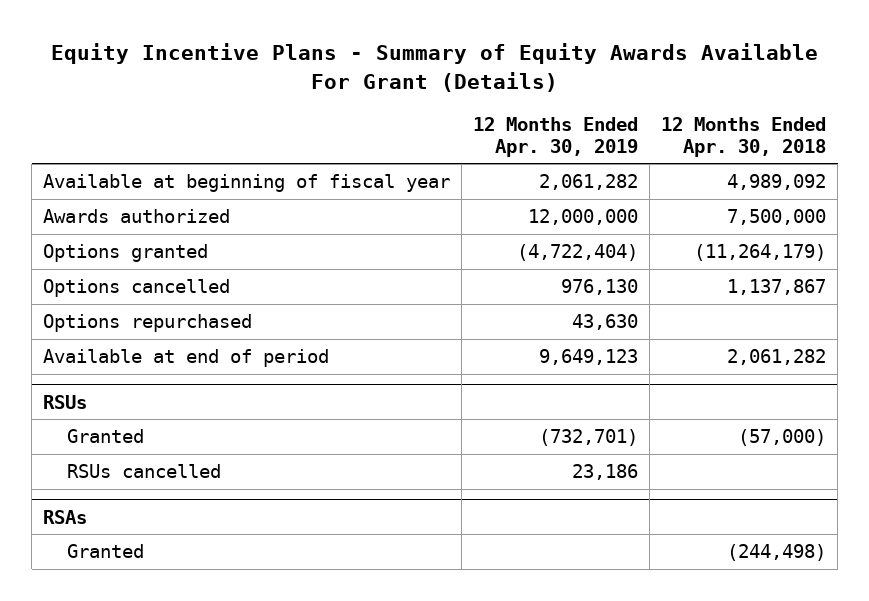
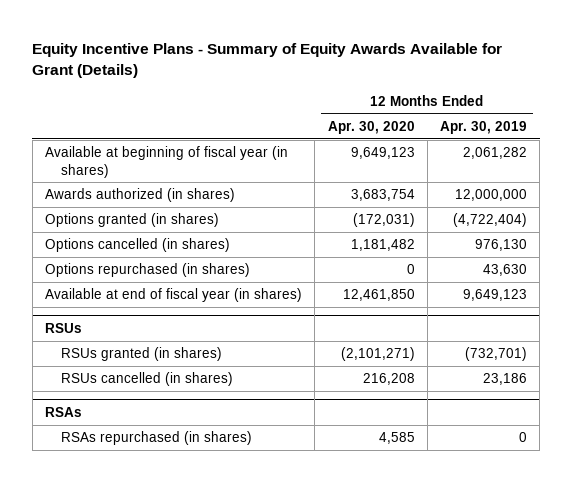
[50,43,818,92] Equity Incentive Plans - Summary of Equity Awards Available For Grant (Details) -> [32,42,503,78] Equity Incentive Plans - Summary of Equity Awards Available for Grant (Details)
[661,117,827,157] 12 Months Ended Apr. 30, 2018 -> none
none -> [327,120,415,134] Apr. 30, 2020
[43,174,451,193] Available at beginning of fiscal year -> [45,146,289,178] Available at beginning of fiscal year (in shares)
[43,209,231,224] Awards authorized -> [45,188,236,203] Awards authorized (in shares)
[43,244,209,263] Options granted -> [45,213,220,228] Options granted (in shares)
[43,279,231,298] Options cancelled -> [45,238,231,253] Options cancelled (in shares)
[43,314,253,333] Options repurchased -> [45,263,251,278] Options repurchased (in shares)
[43,349,330,368] Available at end of period -> [45,288,303,303] Available at end of fiscal year (in shares)
[66,429,144,444] Granted -> [60,347,222,362] RSUs granted (in shares)
[66,464,221,479] RSUs cancelled -> [60,372,233,387] RSUs cancelled (in shares)
[66,544,144,559] Granted -> none
none -> [60,431,252,446] RSAs repurchased (in shares)

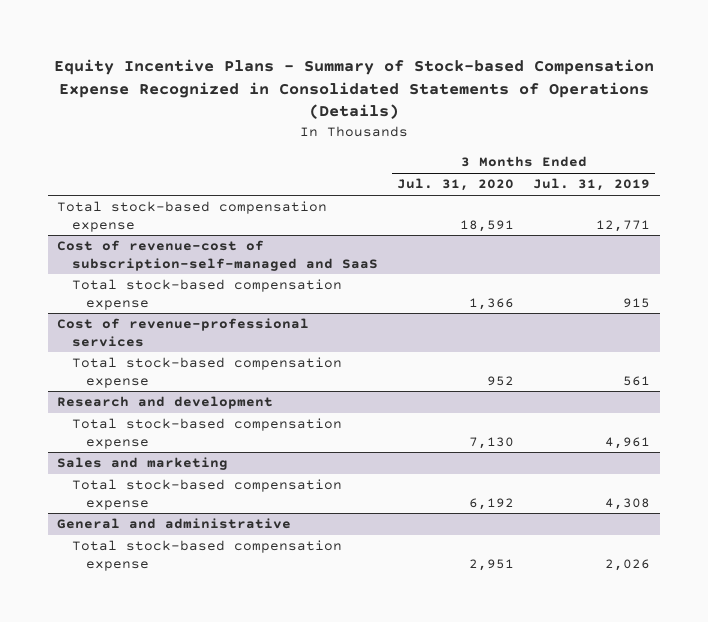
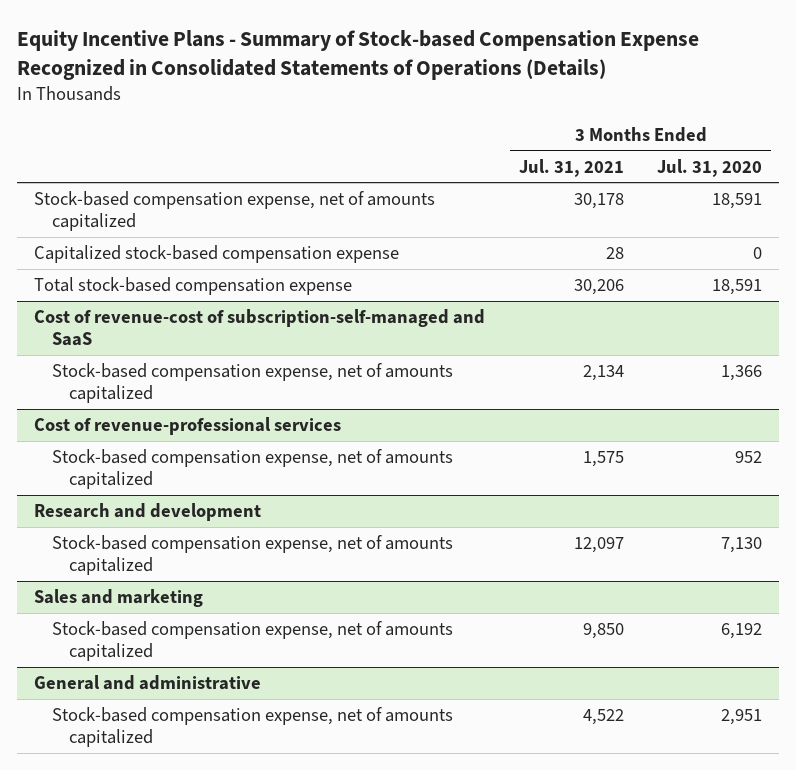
[533,178,651,192] Jul. 31, 2019 -> none
none -> [518,158,624,177] Jul. 31, 2021
none -> [34,191,436,232] Stock-based compensation expense, net of amounts capitalized
none -> [34,245,400,264] Capitalized stock-based compensation expense
[71,279,342,310] Total stock-based compensation expense -> [51,363,453,404] Stock-based compensation expense, net of amounts capitalized
[71,357,342,388] Total stock-based compensation expense -> [51,449,453,490] Stock-based compensation expense, net of amounts capitalized
[71,418,342,449] Total stock-based compensation expense -> [51,535,453,576] Stock-based compensation expense, net of amounts capitalized
[71,479,342,510] Total stock-based compensation expense -> [51,621,453,662] Stock-based compensation expense, net of amounts capitalized
[71,540,342,571] Total stock-based compensation expense -> [51,707,453,748] Stock-based compensation expense, net of amounts capitalized

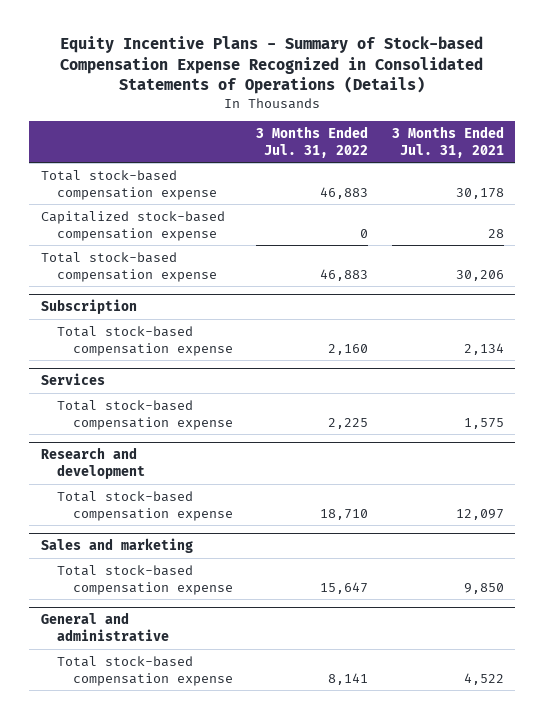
[657,158,763,177] Jul. 31, 2020 -> none
none -> [256,125,369,158] 3 Months Ended Jul. 31, 2022
[34,191,436,232] Stock-based compensation expense, net of amounts capitalized -> [40,169,218,200] Total stock-based compensation expense
[34,309,486,347] Cost of revenue-cost of subscription-self-managed and SaaS -> [40,299,137,315] Subscription
[51,363,453,404] Stock-based compensation expense, net of amounts capitalized -> [57,325,234,356] Total stock-based compensation expense
[34,417,342,436] Cost of revenue-professional services -> [40,373,105,386] Services
[51,449,453,490] Stock-based compensation expense, net of amounts capitalized -> [57,399,234,430] Total stock-based compensation expense
[51,535,453,576] Stock-based compensation expense, net of amounts capitalized -> [57,490,234,521] Total stock-based compensation expense
[51,621,453,662] Stock-based compensation expense, net of amounts capitalized -> [57,564,234,595] Total stock-based compensation expense
[51,707,453,748] Stock-based compensation expense, net of amounts capitalized -> [57,655,234,686] Total stock-based compensation expense

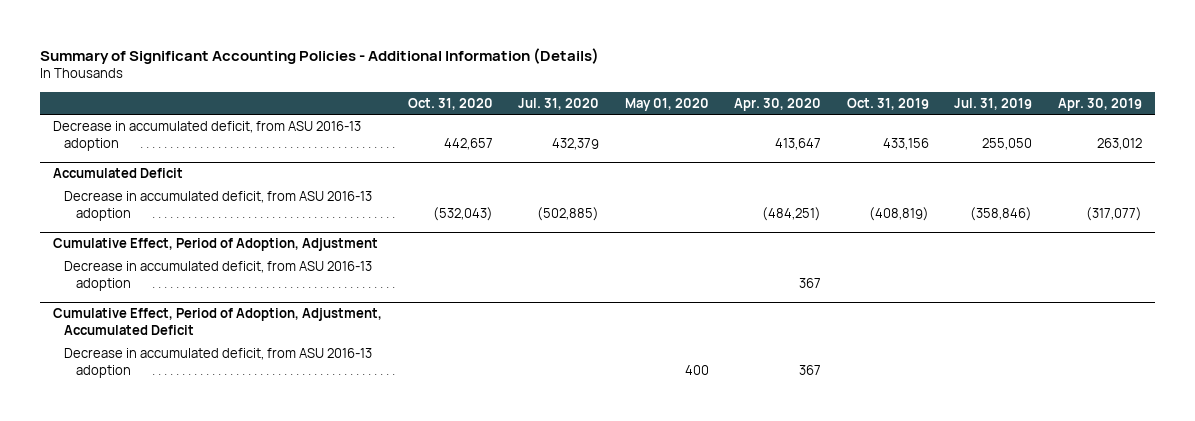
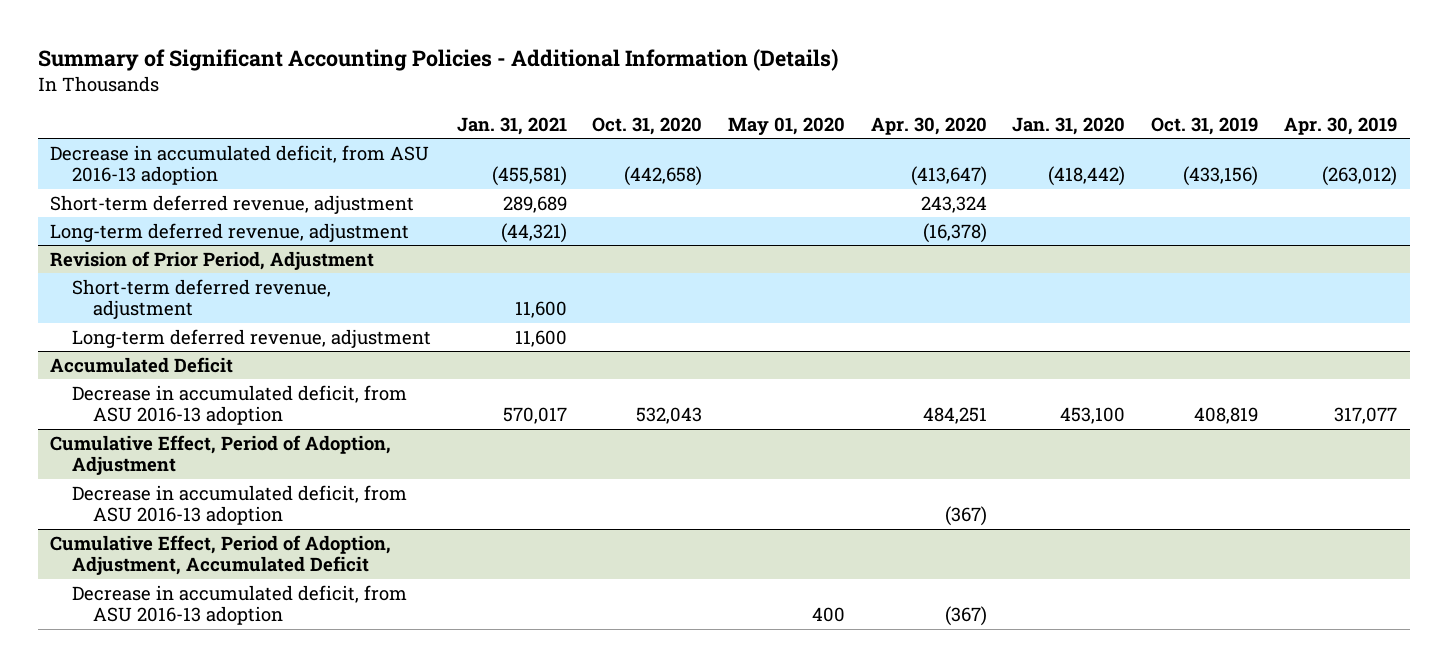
[518,97,600,110] Jul. 31, 2020 -> none
[954,97,1033,110] Jul. 31, 2019 -> none
none -> [456,116,567,135] Jan. 31, 2021
none -> [1012,116,1126,135] Jan. 31, 2020
[443,137,493,150] 442,657 -> [624,166,703,187] (442,658)
[775,137,822,150] 413,647 -> [910,166,987,187] (413,647)
[882,137,929,150] 433,156 -> [1183,166,1259,187] (433,156)
[1096,137,1142,150] 263,012 -> [1321,166,1397,187] (263,012)
none -> [50,194,415,214] Short-term deferred revenue, adjustment
none -> [50,222,410,242] Long-term deferred revenue, adjustment
none -> [50,250,375,270] Revision of Prior Period, Adjustment
none -> [71,278,331,320] Short-term deferred revenue, adjustment
none -> [71,328,431,348] Long-term deferred revenue, adjustment
[432,206,493,221] (532,043) -> [636,407,703,425] 532,043
[762,206,822,221] (484,251) -> [922,407,987,425] 484,251
[868,206,929,221] (408,819) -> [1194,407,1259,425] 408,819
[1085,206,1142,221] (317,077) -> [1333,407,1397,425] 317,077
[799,277,822,288] 367 -> [944,506,987,527] (367)
[799,364,822,375] 367 -> [944,606,987,627] (367)

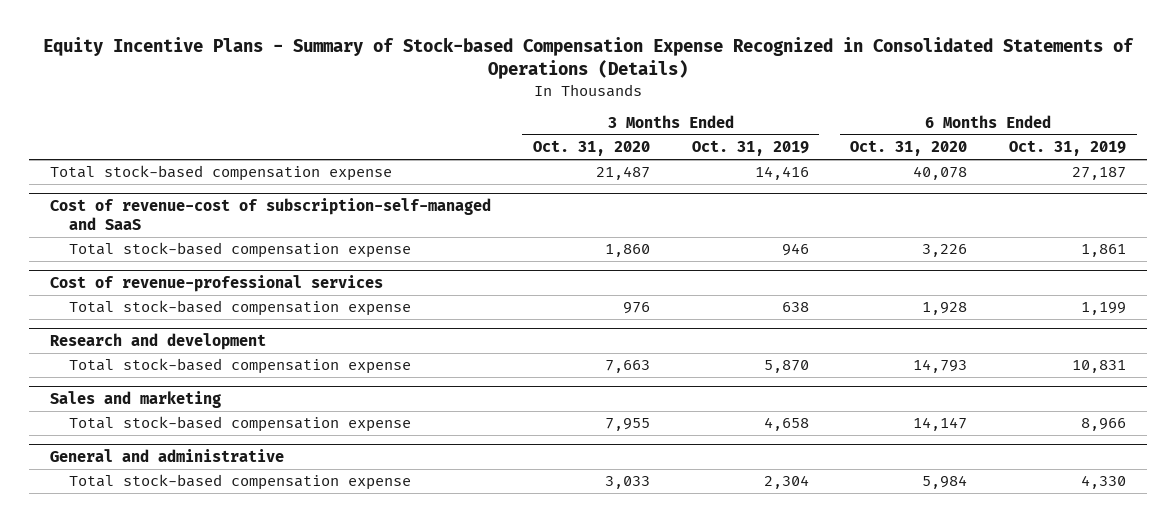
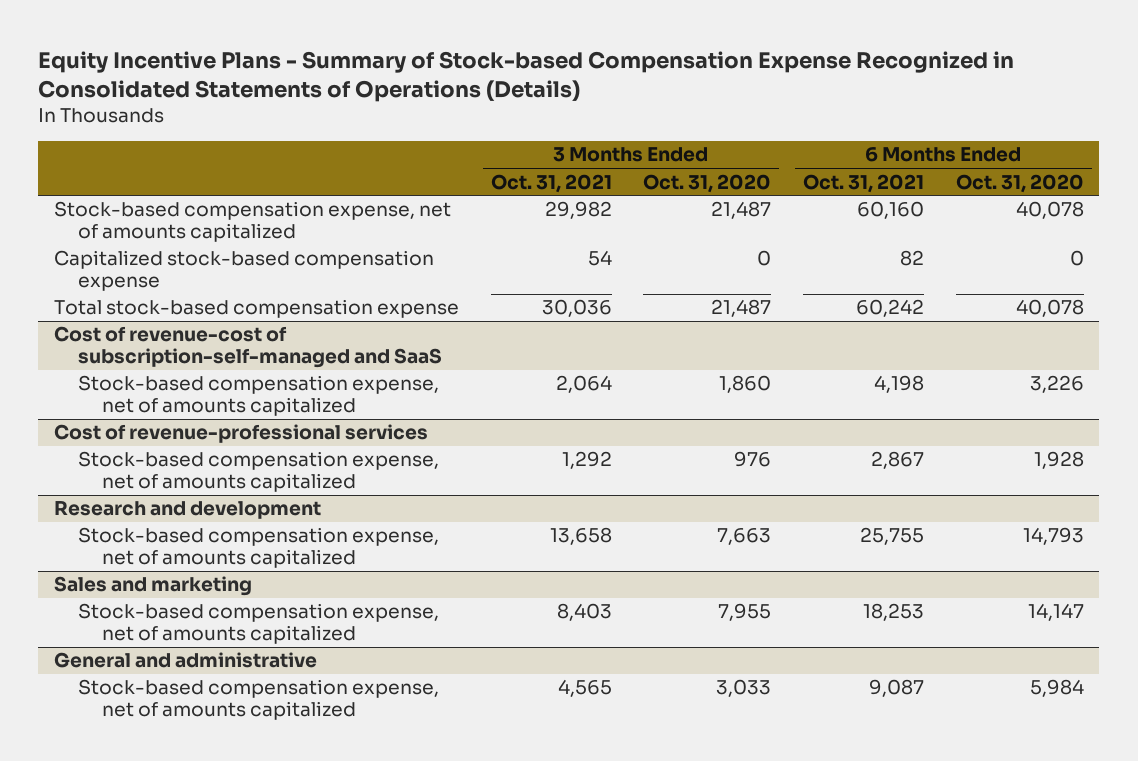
[691,140,809,157] Oct. 31, 2019 -> none
[1009,140,1127,157] Oct. 31, 2019 -> none
none -> [490,173,612,193] Oct. 31, 2021
none -> [803,173,925,193] Oct. 31, 2021
none -> [54,201,452,243] Stock-based compensation expense, net of amounts capitalized
none -> [54,250,435,292] Capitalized stock-based compensation expense
[68,242,411,259] Total stock-based compensation expense -> [78,375,440,417] Stock-based compensation expense, net of amounts capitalized
[68,300,411,317] Total stock-based compensation expense -> [78,451,440,493] Stock-based compensation expense, net of amounts capitalized
[68,358,411,375] Total stock-based compensation expense -> [78,527,440,569] Stock-based compensation expense, net of amounts capitalized
[68,416,411,433] Total stock-based compensation expense -> [78,603,440,645] Stock-based compensation expense, net of amounts capitalized
[68,474,411,491] Total stock-based compensation expense -> [78,679,440,721] Stock-based compensation expense, net of amounts capitalized

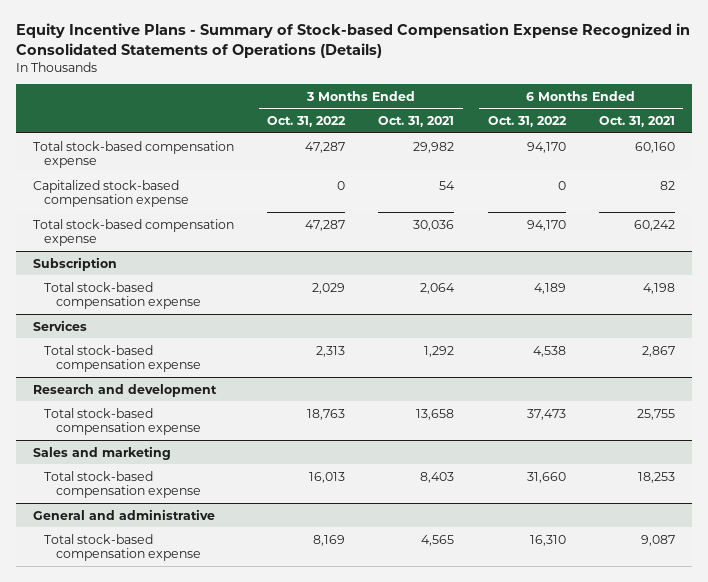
[643,173,772,193] Oct. 31, 2020 -> none
[955,173,1084,193] Oct. 31, 2020 -> none
none -> [266,115,346,127] Oct. 31, 2022
none -> [487,115,567,127] Oct. 31, 2022
[54,201,452,243] Stock-based compensation expense, net of amounts capitalized -> [32,140,234,169] Total stock-based compensation expense
[54,326,443,369] Cost of revenue-cost of subscription-self-managed and SaaS -> [32,256,117,271] Subscription
[78,375,440,417] Stock-based compensation expense, net of amounts capitalized -> [44,281,202,310] Total stock-based compensation expense
[54,424,429,444] Cost of revenue-professional services -> [32,319,87,331] Services
[78,451,440,493] Stock-based compensation expense, net of amounts capitalized -> [44,344,202,373] Total stock-based compensation expense
[78,527,440,569] Stock-based compensation expense, net of amounts capitalized -> [44,407,202,436] Total stock-based compensation expense
[78,603,440,645] Stock-based compensation expense, net of amounts capitalized -> [44,470,202,499] Total stock-based compensation expense
[78,679,440,721] Stock-based compensation expense, net of amounts capitalized -> [44,533,202,562] Total stock-based compensation expense

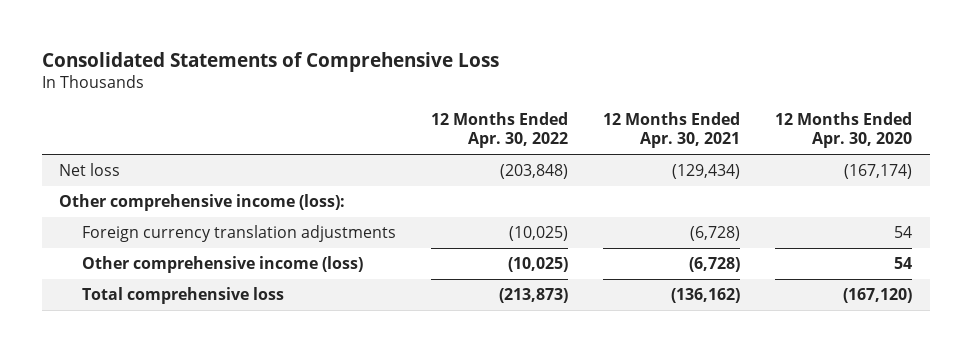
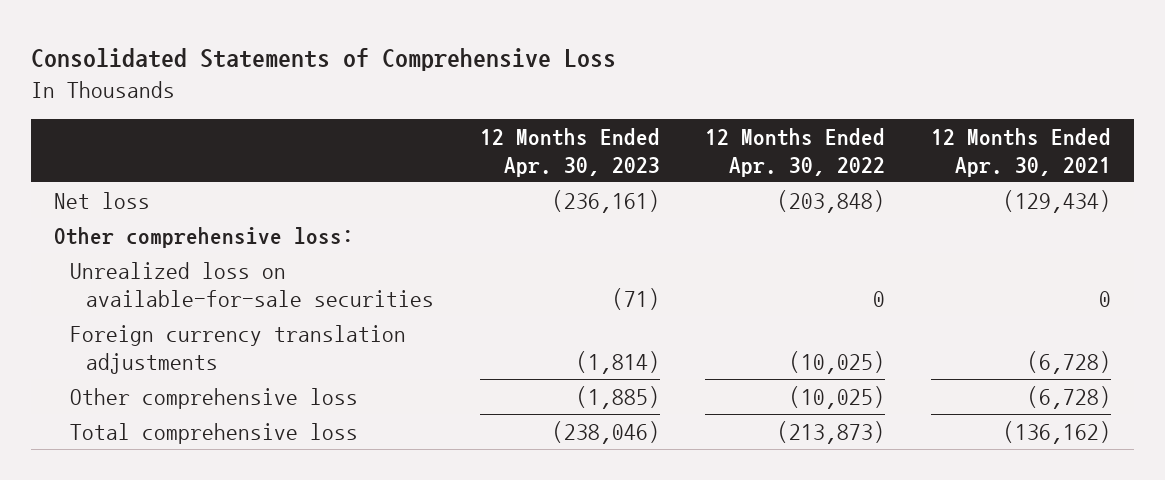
[775,112,913,149] 12 Months Ended Apr. 30, 2020 -> none
none -> [479,127,660,177] 12 Months Ended Apr. 30, 2023
[59,194,346,212] Other comprehensive income (loss): -> [54,226,355,248] Other comprehensive loss:
none -> [70,261,434,307] Unrealized loss on available-for-sale securities
[81,256,363,274] Other comprehensive income (loss) -> [70,387,359,409] Other comprehensive loss

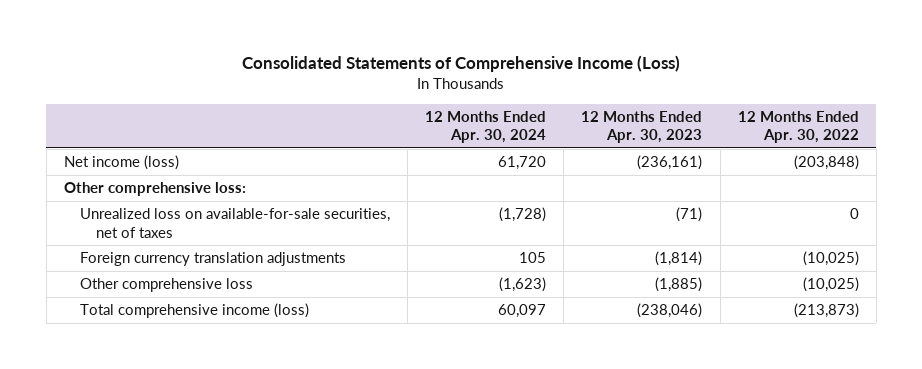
[31,48,617,72] Consolidated Statements of Comprehensive Loss -> [242,54,681,72] Consolidated Statements of Comprehensive Income (Loss)
[931,127,1112,177] 12 Months Ended Apr. 30, 2021 -> none
none -> [425,110,547,144] 12 Months Ended Apr. 30, 2024
[54,191,151,209] Net loss -> [63,155,179,171] Net income (loss)
[70,261,434,307] Unrealized loss on available-for-sale securities -> [79,208,390,238] Unrealized loss on available-for-sale securities, net of taxes
[70,422,359,444] Total comprehensive loss -> [79,303,309,319] Total comprehensive income (loss)

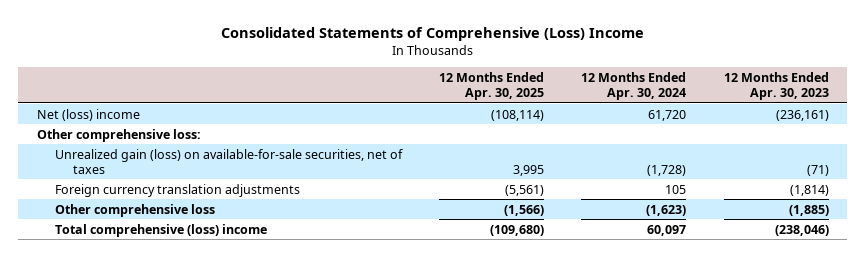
[242,54,681,72] Consolidated Statements of Comprehensive Income (Loss) -> [220,26,644,41] Consolidated Statements of Comprehensive (Loss) Income
[737,110,859,144] 12 Months Ended Apr. 30, 2022 -> none
none -> [439,71,545,101] 12 Months Ended Apr. 30, 2025
[63,155,179,171] Net income (loss) -> [36,108,140,121] Net (loss) income
[79,208,390,238] Unrealized loss on available-for-sale securities, net of taxes -> [54,148,403,174] Unrealized gain (loss) on available-for-sale securities, net of taxes
[79,303,309,319] Total comprehensive income (loss) -> [54,223,267,237] Total comprehensive (loss) income

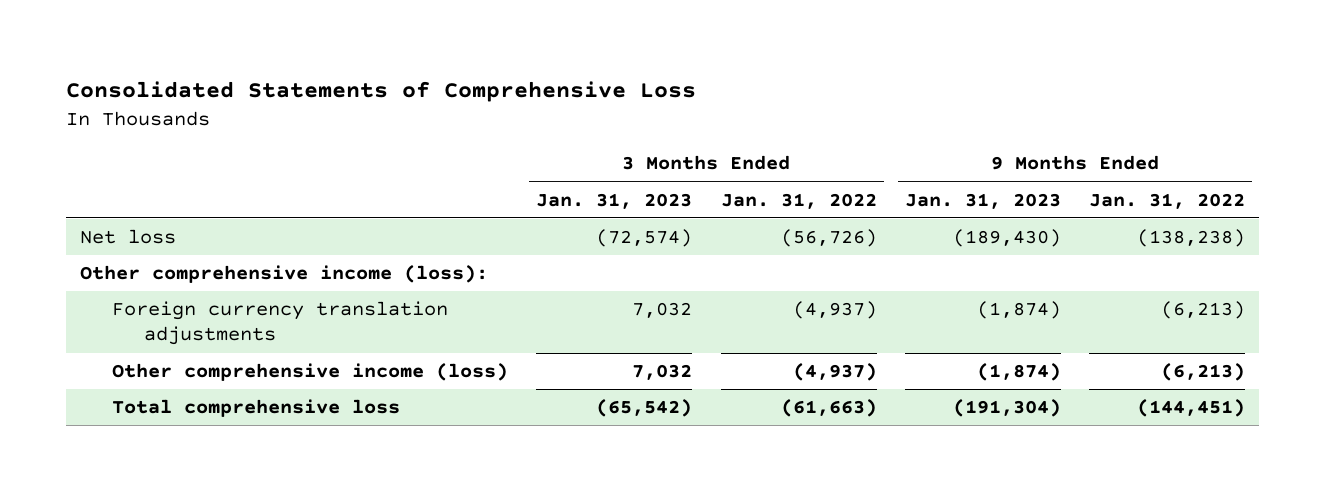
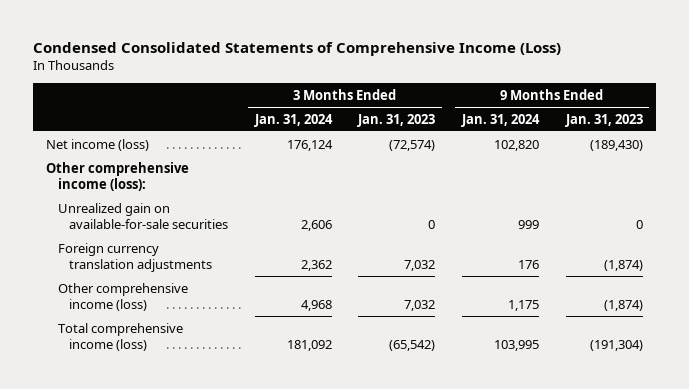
[65,81,696,103] Consolidated Statements of Comprehensive Loss -> [32,41,561,56] Condensed Consolidated Statements of Comprehensive Income (Loss)
[720,192,877,209] Jan. 31, 2022 -> none
[1089,192,1246,209] Jan. 31, 2022 -> none
none -> [253,113,333,127] Jan. 31, 2024
none -> [461,113,541,127] Jan. 31, 2024
[79,229,176,245] Net loss -> [46,138,150,151] Net income (loss)
none -> [57,202,228,230] Unrealized gain on available-for-sale securities
[111,399,400,418] Total comprehensive loss -> [57,322,183,352] Total comprehensive income (loss)

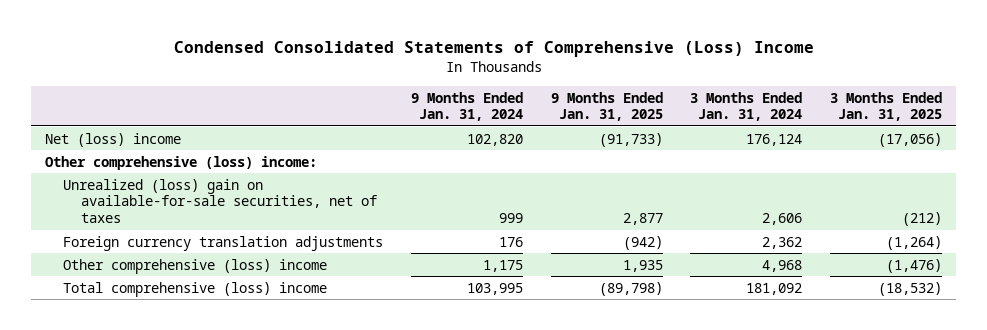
[32,41,561,56] Condensed Consolidated Statements of Comprehensive Income (Loss) -> [173,41,814,58] Condensed Consolidated Statements of Comprehensive (Loss) Income
[357,113,436,127] Jan. 31, 2023 -> none
[564,113,643,127] Jan. 31, 2023 -> none
none -> [550,91,663,122] 9 Months Ended Jan. 31, 2025
none -> [829,91,942,122] 3 Months Ended Jan. 31, 2025
[46,138,150,151] Net income (loss) -> [45,132,182,147] Net (loss) income
[46,161,190,192] Other comprehensive income (loss): -> [45,155,318,170] Other comprehensive (loss) income:
[57,202,228,230] Unrealized gain on available-for-sale securities -> [63,178,378,224] Unrealized (loss) gain on available-for-sale securities, net of taxes
[57,282,188,312] Other comprehensive income (loss) -> [63,258,328,274] Other comprehensive (loss) income
[57,322,183,352] Total comprehensive income (loss) -> [63,281,328,297] Total comprehensive (loss) income

